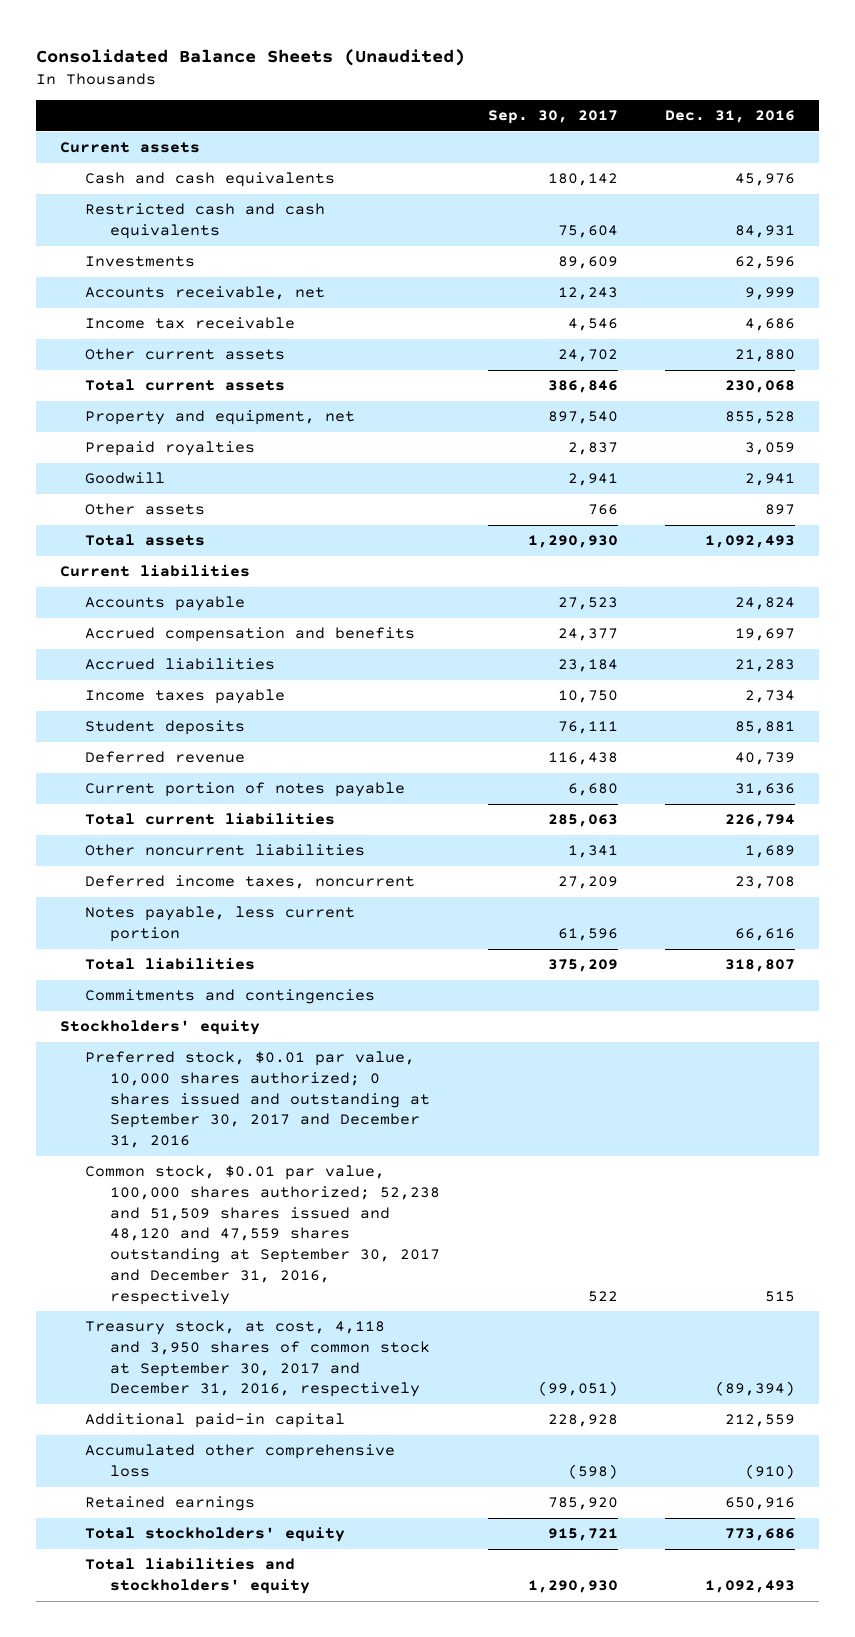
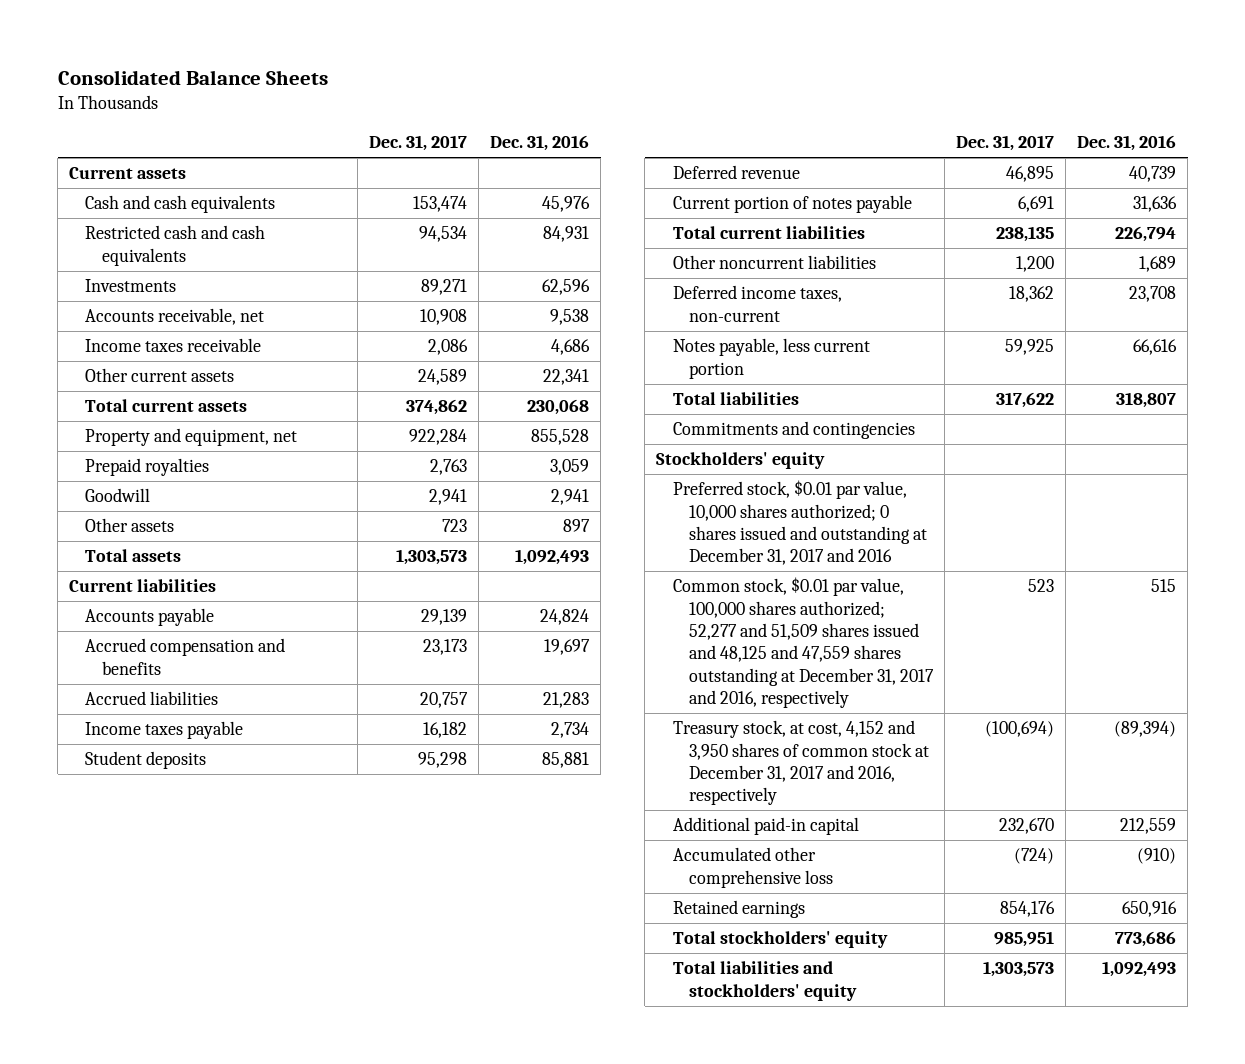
[36,48,466,66] Consolidated Balance Sheets (Unaudited) -> [57,70,328,86] Consolidated Balance Sheets
[487,110,618,125] Sep. 30, 2017 -> none
none -> [368,135,467,152] Dec. 31, 2017
[744,287,795,301] 9,999 -> [549,309,589,326] 9,538
[85,317,296,330] Income tax receivable -> [85,338,262,353] Income taxes receivable
[734,349,795,363] 21,880 -> [542,369,589,386] 22,341
[85,875,416,890] Deferred income taxes, noncurrent -> [672,285,842,322] Deferred income taxes, non-current
[85,1051,431,1149] Preferred stock, $0.01 par value, 10,000 shares authorized; 0 shares issued and outstanding at September 30, 2017 and December 31, 2016 -> [672,480,927,566] Preferred stock, $0.01 par value, 10,000 shares authorized; 0 shares issued and outstanding at December 31, 2017 and 2016
[85,1165,441,1305] Common stock, $0.01 par value, 100,000 shares authorized; 52,238 and 51,509 shares issued and 48,120 and 47,559 shares outstanding at September 30, 2017 and December 31, 2016, respectively -> [672,577,934,708] Common stock, $0.01 par value, 100,000 shares authorized; 52,277 and 51,509 shares issued and 48,125 and 47,559 shares outstanding at December 31, 2017 and 2016, respectively
[85,1320,431,1398] Treasury stock, at cost, 4,118 and 3,950 shares of common stock at September 30, 2017 and December 31, 2016, respectively -> [672,720,929,806] Treasury stock, at cost, 4,152 and 3,950 shares of common stock at December 31, 2017 and 2016, respectively

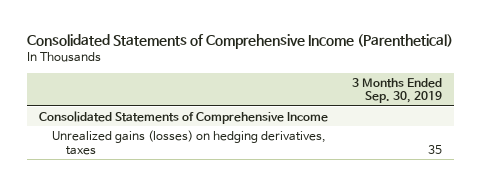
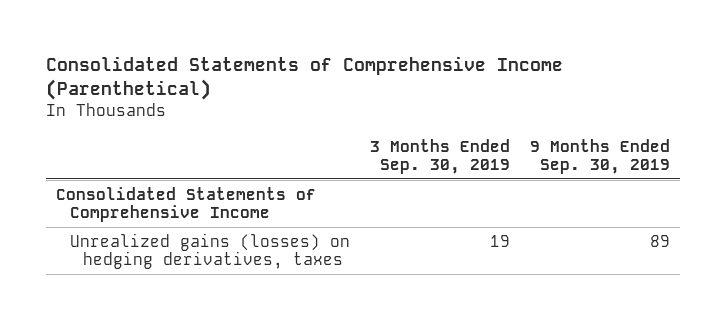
none -> [530,138,671,174] 9 Months Ended Sep. 30, 2019
[427,144,442,154] 35 -> [489,235,510,248] 19

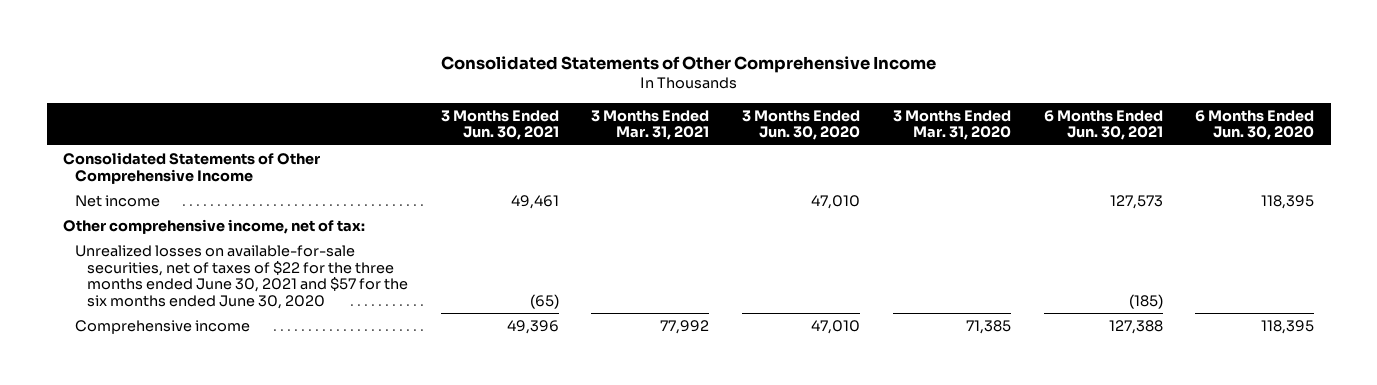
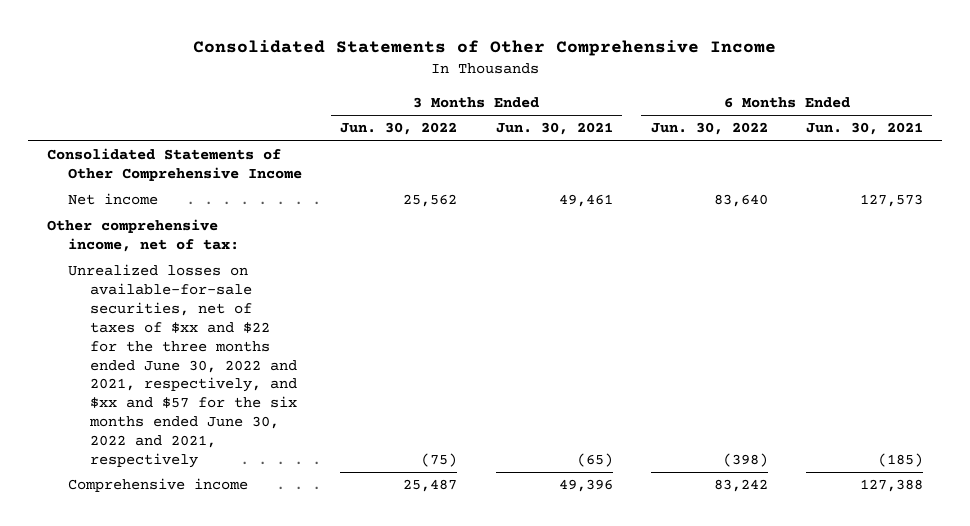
[591,109,710,141] 3 Months Ended Mar. 31, 2021 -> none
[742,109,861,141] 3 Months Ended Jun. 30, 2020 -> none
[892,109,1011,141] 3 Months Ended Mar. 31, 2020 -> none
[1195,109,1315,141] 6 Months Ended Jun. 30, 2020 -> none
none -> [340,122,458,136] Jun. 30, 2022
none -> [650,122,768,136] Jun. 30, 2022
[74,244,408,309] Unrealized losses on available-for-sale securities, net of taxes of $22 for the three months ended June 30, 2021 and $57 for the six months ended June 30, 2020 -> [68,264,297,468] Unrealized losses on available-for-sale securities, net of taxes of $xx and $22 for the three months ended June 30, 2022 and 2021, respectively, and $xx and $57 for the six months ended June 30, 2022 and 2021, respectively

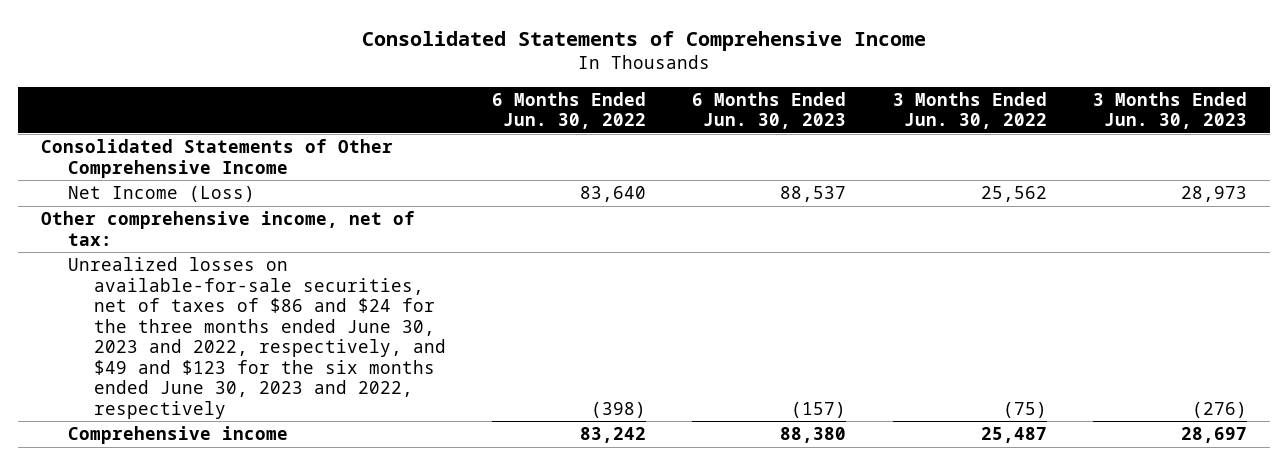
[192,40,776,57] Consolidated Statements of Other Comprehensive Income -> [362,30,927,51] Consolidated Statements of Comprehensive Income
[495,122,613,136] Jun. 30, 2021 -> none
[805,122,923,136] Jun. 30, 2021 -> none
none -> [692,91,847,130] 6 Months Ended Jun. 30, 2023
none -> [1092,91,1247,130] 3 Months Ended Jun. 30, 2023
[68,193,159,206] Net income -> [67,186,255,203] Net Income (Loss)
[68,264,297,468] Unrealized losses on available-for-sale securities, net of taxes of $xx and $22 for the three months ended June 30, 2022 and 2021, respectively, and $xx and $57 for the six months ended June 30, 2022 and 2021, respectively -> [67,257,446,419] Unrealized losses on available-for-sale securities, net of taxes of $86 and $24 for the three months ended June 30, 2023 and 2022, respectively, and $49 and $123 for the six months ended June 30, 2023 and 2022, respectively

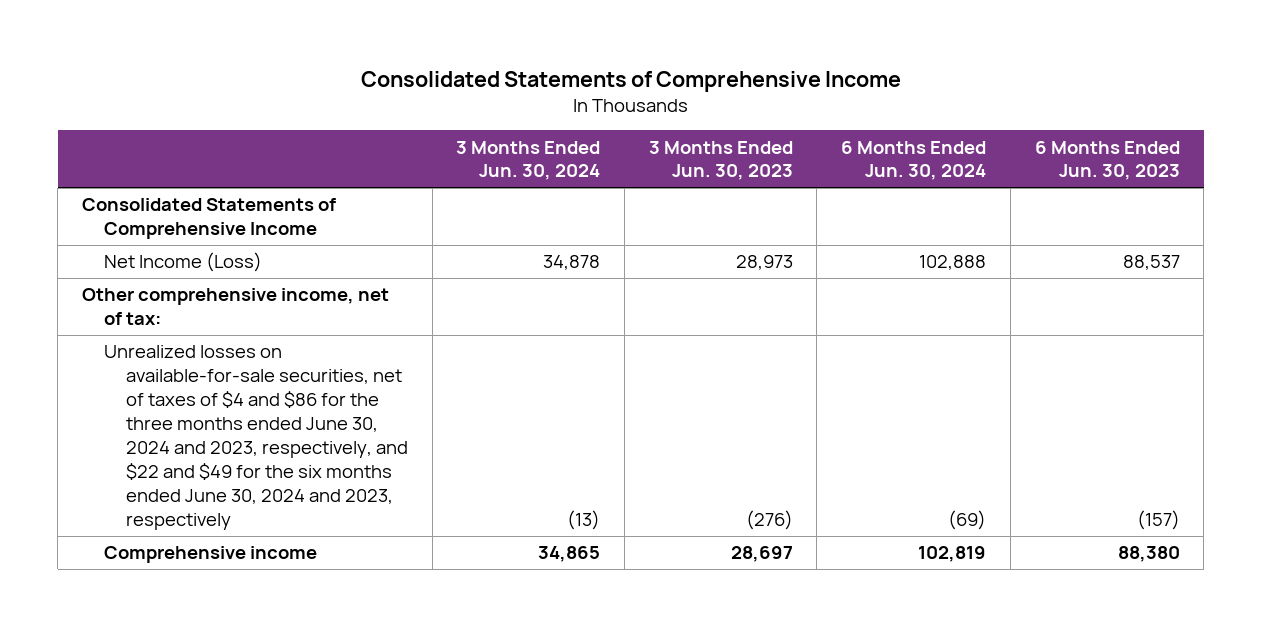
[492,91,647,130] 6 Months Ended Jun. 30, 2022 -> none
[892,91,1047,130] 3 Months Ended Jun. 30, 2022 -> none
none -> [456,140,601,181] 3 Months Ended Jun. 30, 2024
none -> [841,140,987,181] 6 Months Ended Jun. 30, 2024
[41,139,394,178] Consolidated Statements of Other Comprehensive Income -> [81,198,336,240] Consolidated Statements of Comprehensive Income
[67,257,446,419] Unrealized losses on available-for-sale securities, net of taxes of $86 and $24 for the three months ended June 30, 2023 and 2022, respectively, and $49 and $123 for the six months ended June 30, 2023 and 2022, respectively -> [103,345,408,530] Unrealized losses on available-for-sale securities, net of taxes of $4 and $86 for the three months ended June 30, 2024 and 2023, respectively, and $22 and $49 for the six months ended June 30, 2024 and 2023, respectively

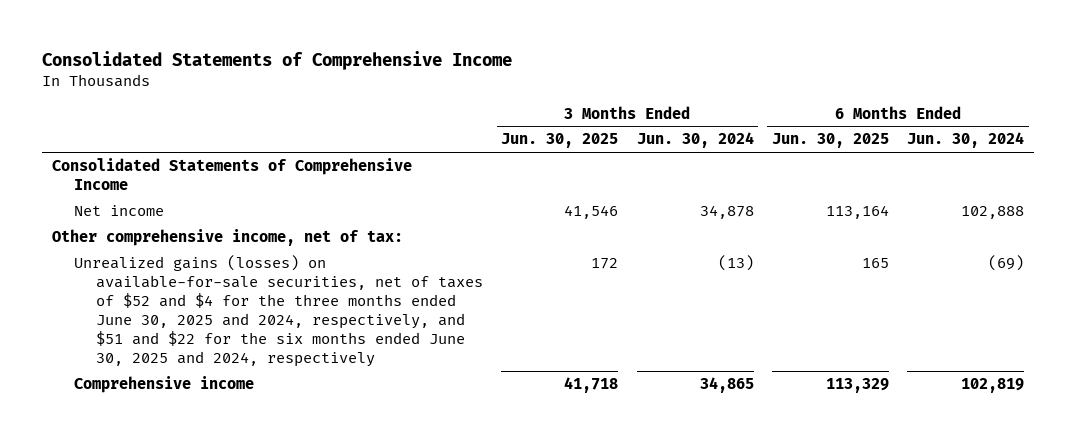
[648,140,793,181] 3 Months Ended Jun. 30, 2023 -> none
[1034,140,1180,181] 6 Months Ended Jun. 30, 2023 -> none
none -> [501,133,619,149] Jun. 30, 2025
none -> [771,133,889,149] Jun. 30, 2025
[103,252,262,273] Net Income (Loss) -> [73,205,164,217] Net income
[103,345,408,530] Unrealized losses on available-for-sale securities, net of taxes of $4 and $86 for the three months ended June 30, 2024 and 2023, respectively, and $22 and $49 for the six months ended June 30, 2024 and 2023, respectively -> [73,255,483,368] Unrealized gains (losses) on available-for-sale securities, net of taxes of $52 and $4 for the three months ended June 30, 2025 and 2024, respectively, and $51 and $22 for the six months ended June 30, 2025 and 2024, respectively

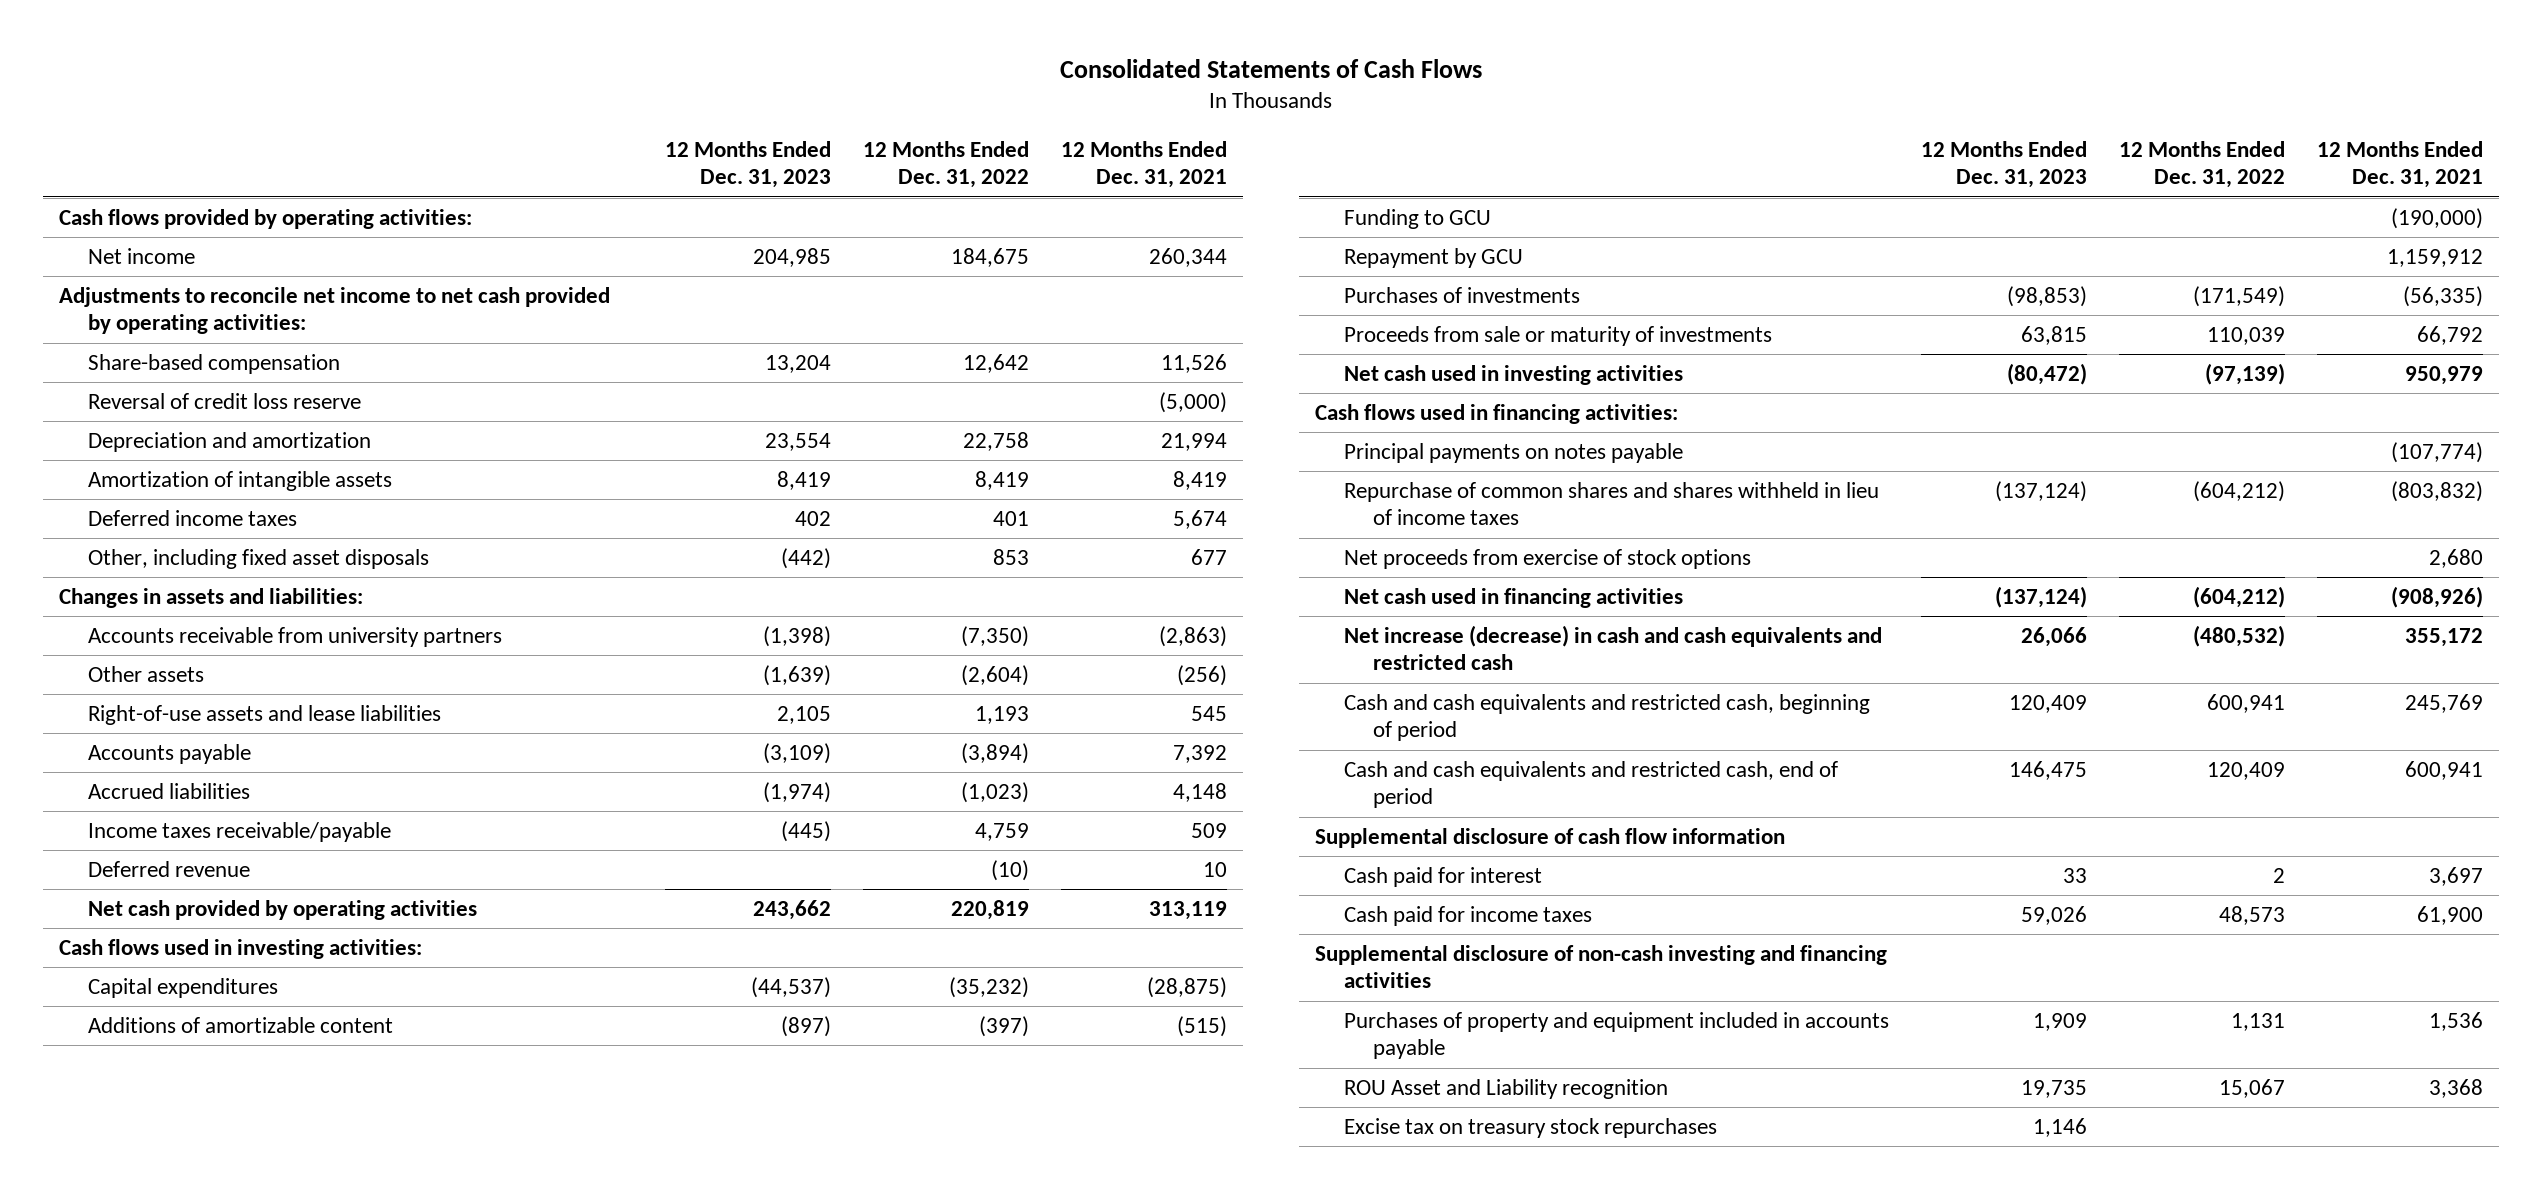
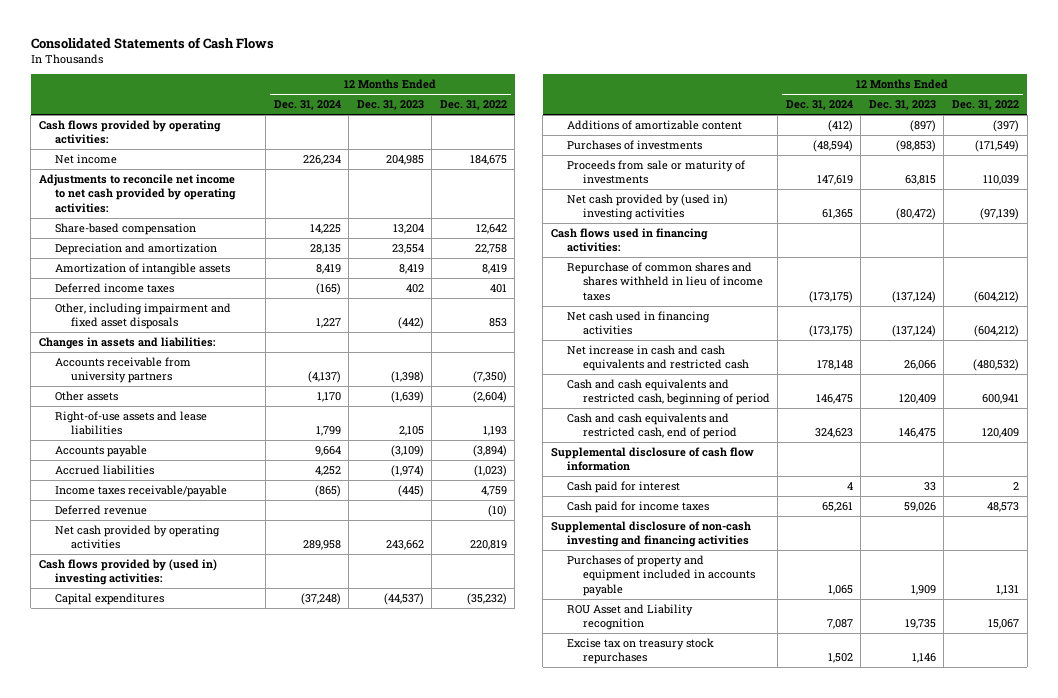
[1061,140,1228,189] 12 Months Ended Dec. 31, 2021 -> none
none -> [273,100,341,111] Dec. 31, 2024
[88,392,362,409] Reversal of credit loss reserve -> none
[88,548,430,569] Other, including fixed asset disposals -> [54,302,231,330] Other, including impairment and fixed asset disposals
[59,938,423,959] Cash flows used in investing activities: -> [38,558,217,586] Cash flows provided by (used in) investing activities:
[1343,208,1491,229] Funding to GCU -> none
[1343,247,1523,268] Repayment by GCU -> none
[1343,364,1683,385] Net cash used in investing activities -> [566,193,728,221] Net cash provided by (used in) investing activities
[1343,442,1683,463] Principal payments on notes payable -> none
[1343,548,1751,569] Net proceeds from exercise of stock options -> none
[1343,624,1882,671] Net increase (decrease) in cash and cash equivalents and restricted cash -> [566,344,749,372] Net increase in cash and cash equivalents and restricted cash

